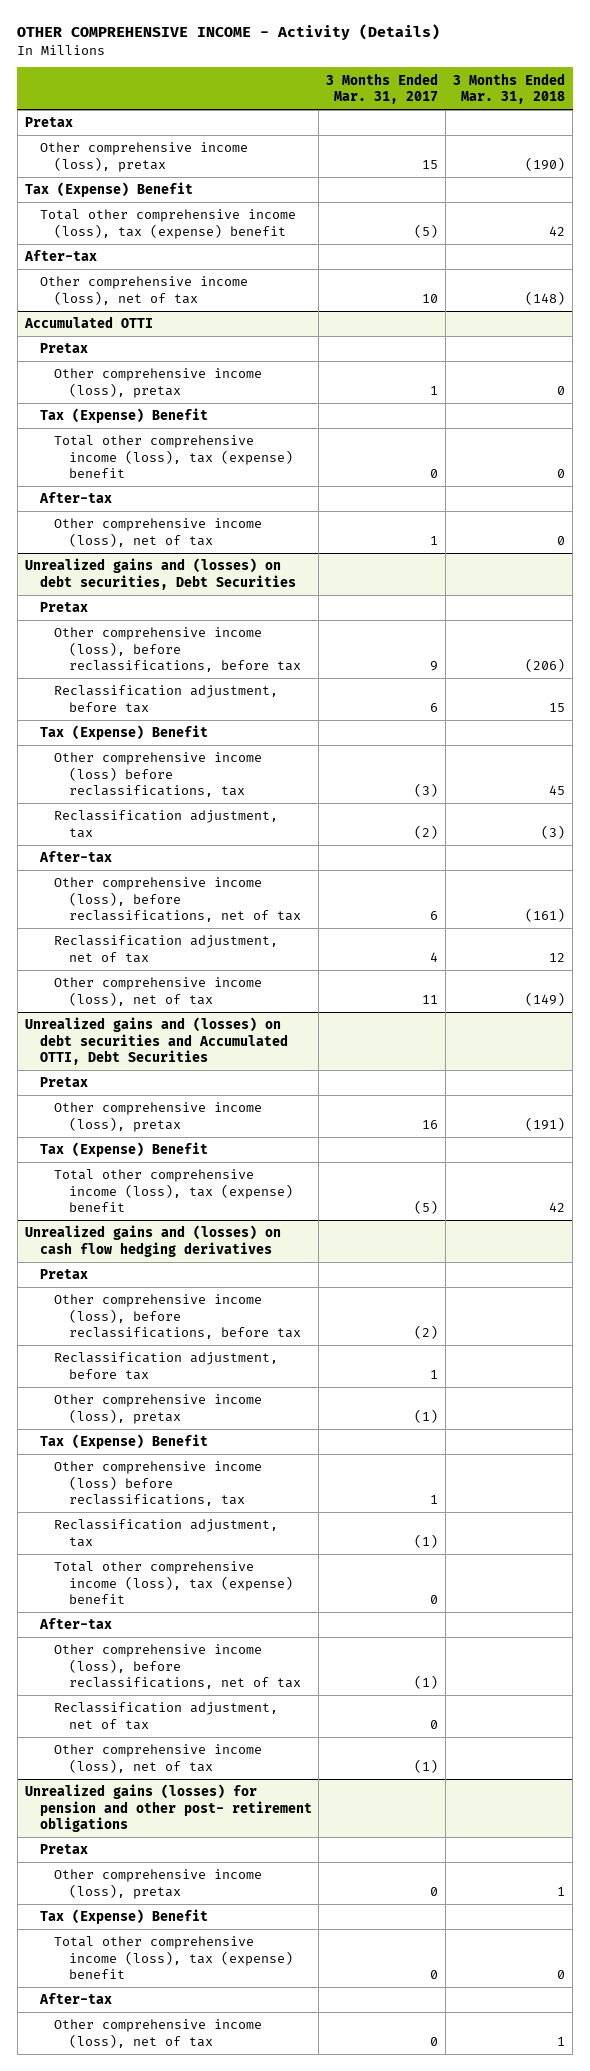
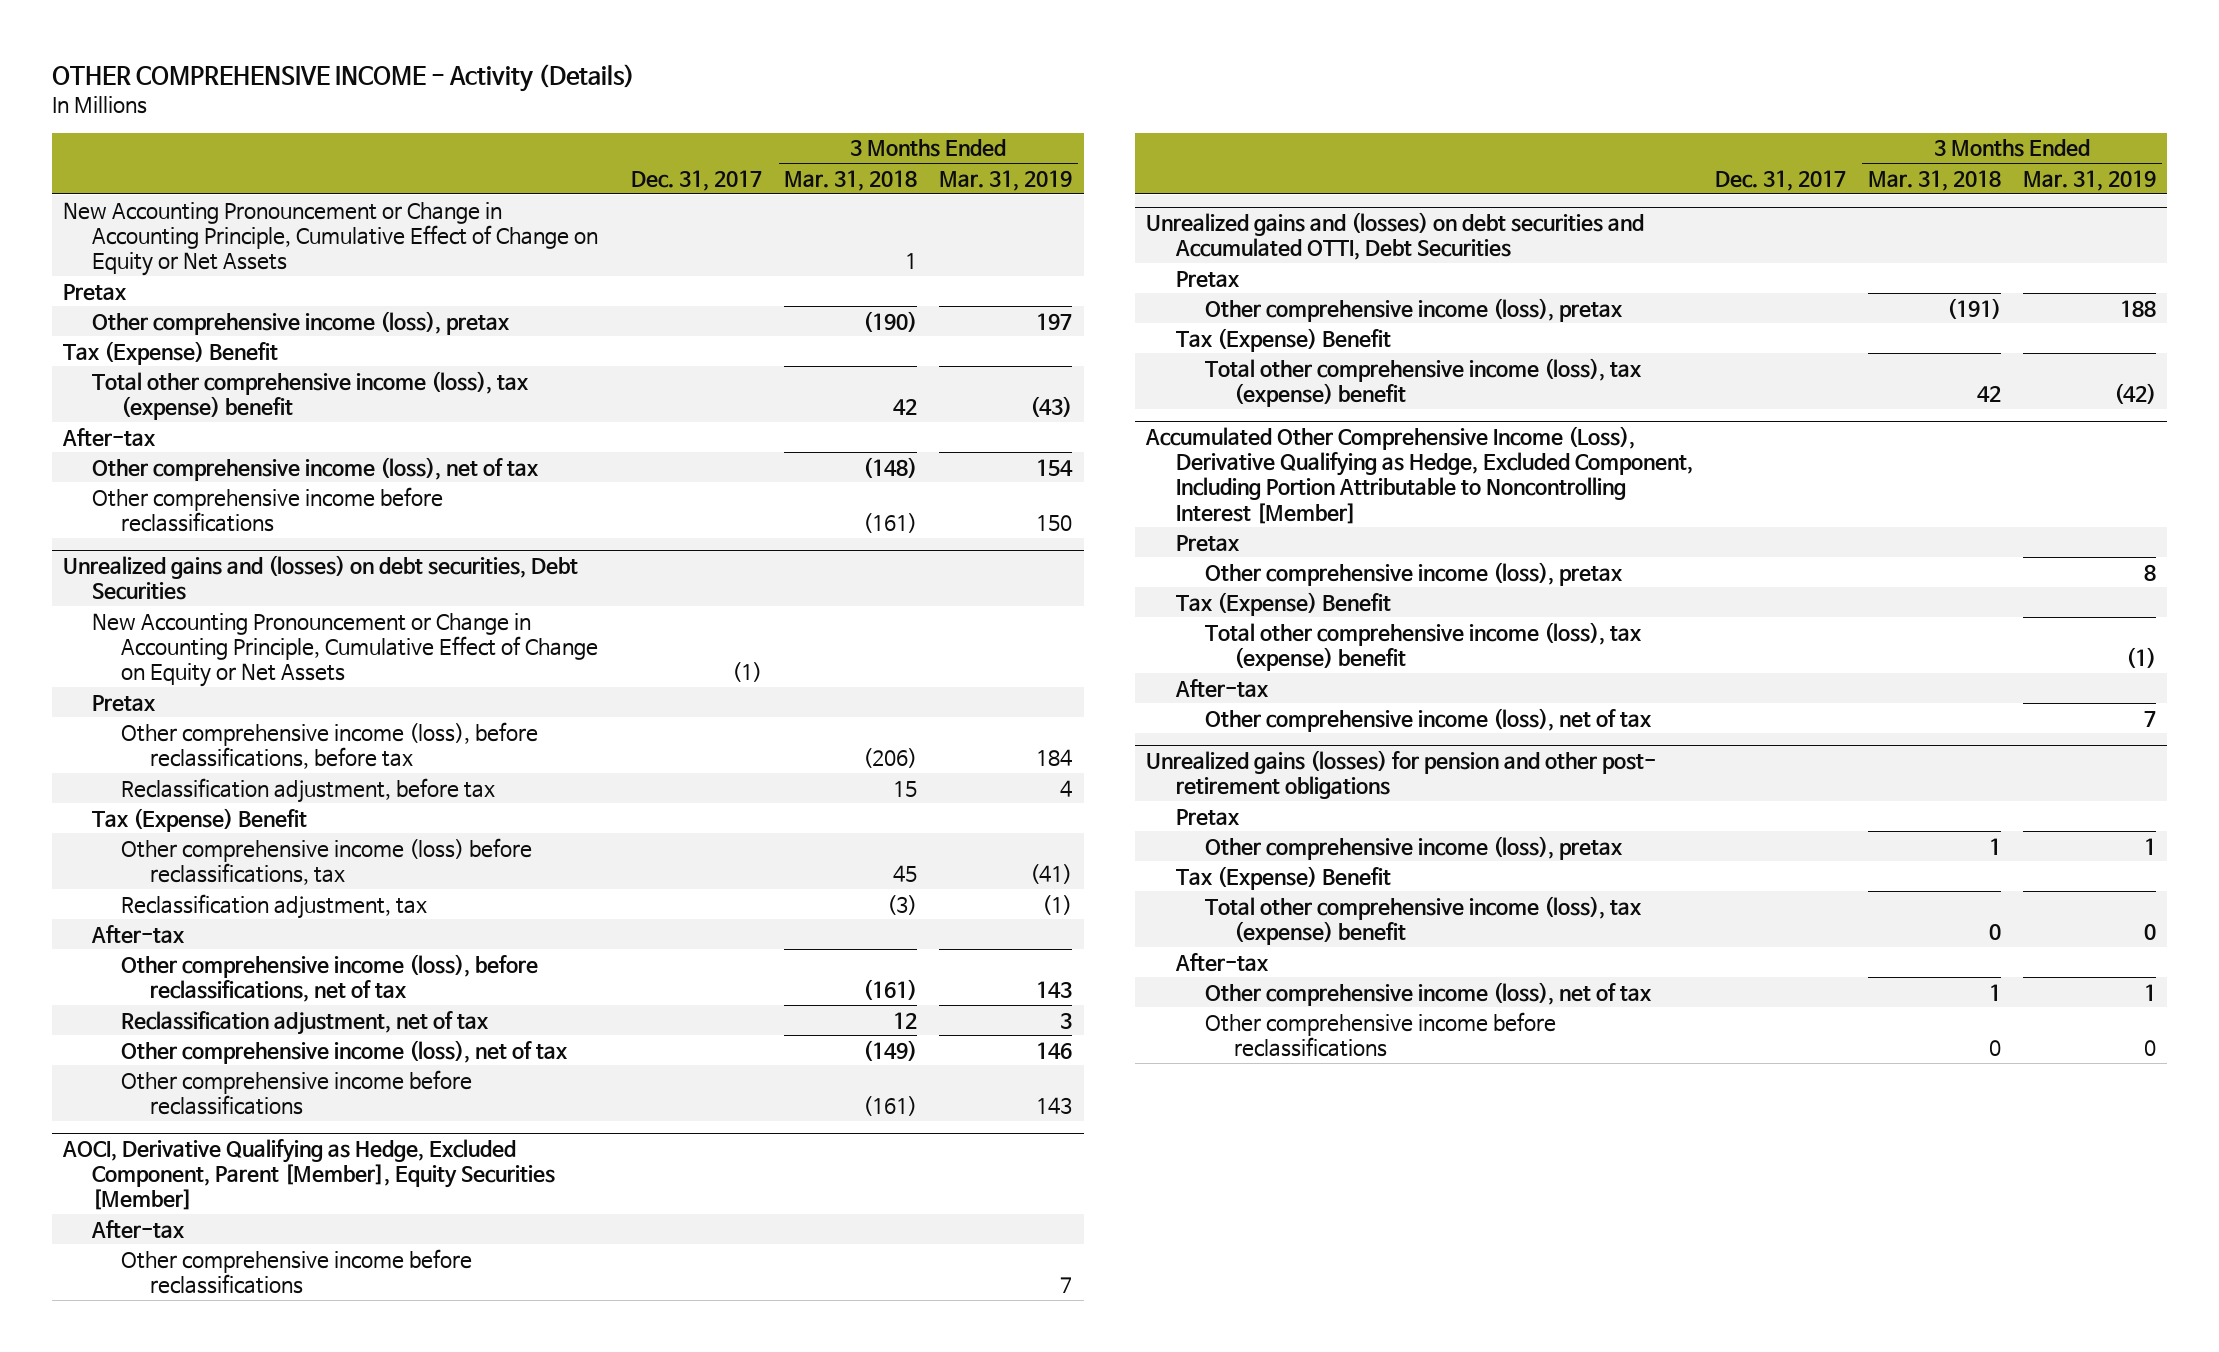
[326,72,439,104] 3 Months Ended Mar. 31, 2017 -> none
none -> [631,169,763,191] Dec. 31, 2017
none -> [939,169,1073,191] Mar. 31, 2019
none -> [62,201,598,276] New Accounting Pronouncement or Change in Accounting Principle, Cumulative Effect of Change on Equity or Net Assets
[23,316,153,329] Accumulated OTTI -> none
[39,343,88,354] Pretax -> none
[54,368,263,398] Other comprehensive income (loss), pretax -> none
[39,408,208,424] Tax (Expense) Benefit -> none
[54,435,294,479] Total other comprehensive income (loss), tax (expense) benefit -> none
[38,492,112,504] After-tax -> none
[54,518,263,547] Other comprehensive income (loss), net of tax -> none
none -> [91,486,443,532] Other comprehensive income before reclassifications
none -> [91,612,599,687] New Accounting Pronouncement or Change in Accounting Principle, Cumulative Effect of Change on Equity or Net Assets
none -> [121,1069,473,1115] Other comprehensive income before reclassifications
none -> [61,1139,555,1211] AOCI, Derivative Qualifying as Hedge, Excluded Component, Parent [Member], Equity Securities [Member]
none -> [90,1219,185,1239] After-tax
none -> [121,1248,473,1294] Other comprehensive income before reclassifications
[24,1225,281,1257] Unrealized gains and (losses) on cash flow hedging derivatives -> none
none -> [1145,426,1693,524] Accumulated Other Comprehensive Income (Loss), Derivative Qualifying as Hedge, Excluded Component, Including Portion Attributable to Noncontrolling Interest [Member]
[54,1294,302,1340] Other comprehensive income (loss), before reclassifications, before tax -> none
[54,1352,279,1380] Reclassification adjustment, before tax -> none
[54,1461,263,1507] Other comprehensive income (loss) before reclassifications, tax -> none
[54,1519,279,1547] Reclassification adjustment, tax -> none
[54,1644,302,1690] Other comprehensive income (loss), before reclassifications, net of tax -> none
[54,1702,279,1730] Reclassification adjustment, net of tax -> none
none -> [1204,1011,1556,1057] Other comprehensive income before reclassifications

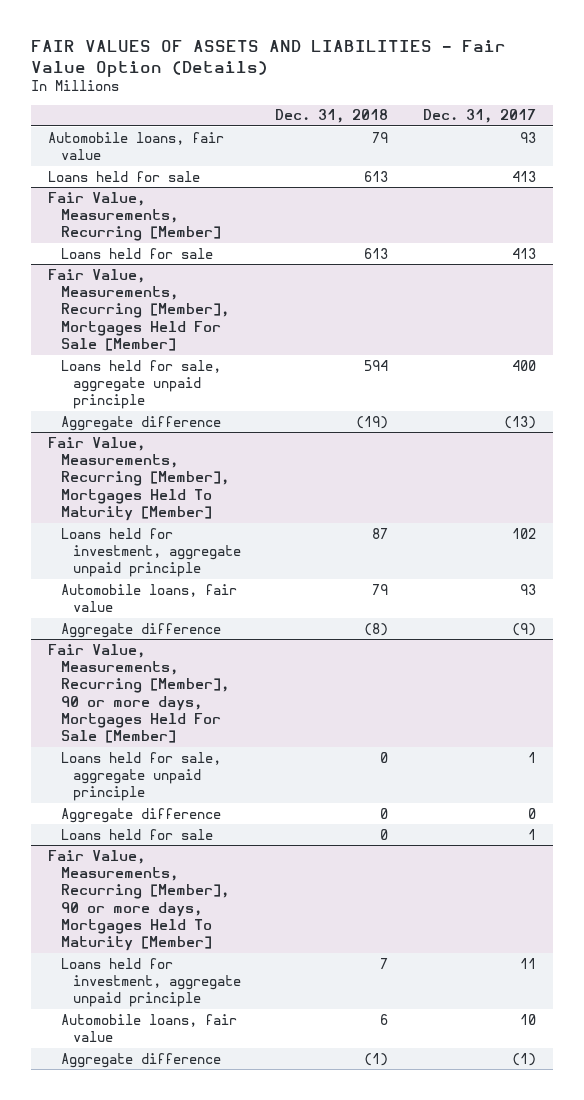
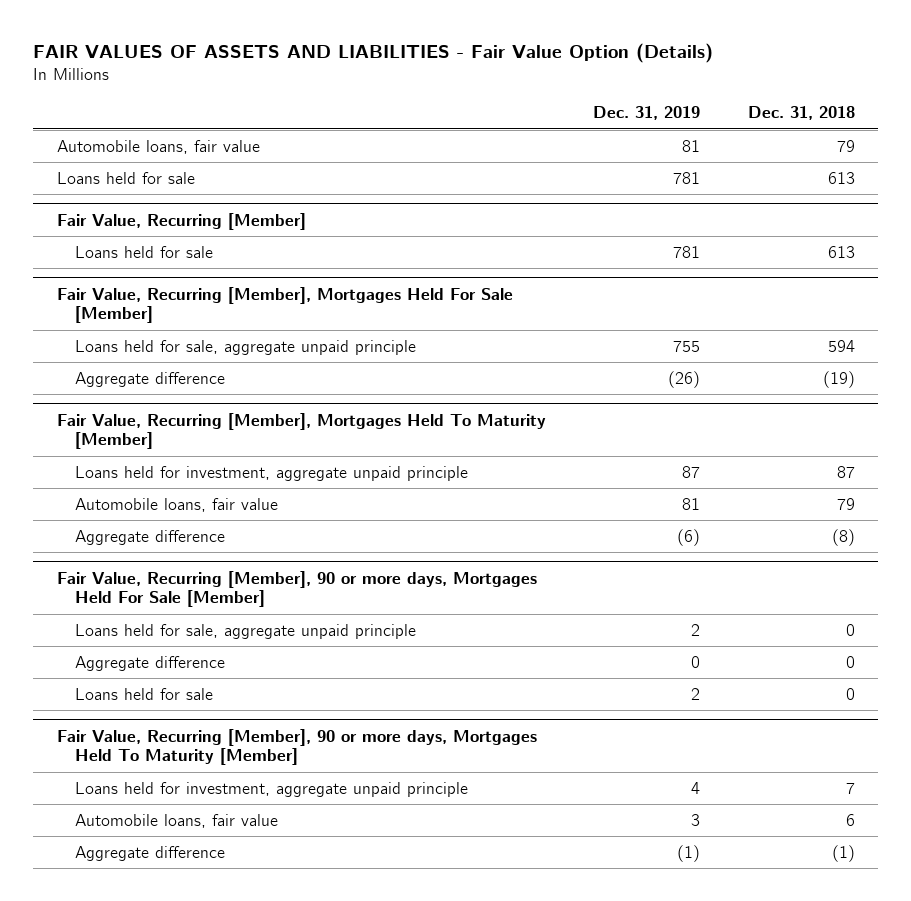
[422,109,536,124] Dec. 31, 2017 -> none
none -> [593,106,701,121] Dec. 31, 2019
[48,191,221,242] Fair Value, Measurements, Recurring [Member] -> [56,212,306,230] Fair Value, Recurring [Member]
[48,268,229,351] Fair Value, Measurements, Recurring [Member], Mortgages Held For Sale [Member] -> [56,286,513,324] Fair Value, Recurring [Member], Mortgages Held For Sale [Member]
[48,436,229,521] Fair Value, Measurements, Recurring [Member], Mortgages Held To Maturity [Member] -> [56,412,546,450] Fair Value, Recurring [Member], Mortgages Held To Maturity [Member]
[48,643,229,744] Fair Value, Measurements, Recurring [Member], 90 or more days, Mortgages Held For Sale [Member] -> [56,570,537,608] Fair Value, Recurring [Member], 90 or more days, Mortgages Held For Sale [Member]
[48,849,229,952] Fair Value, Measurements, Recurring [Member], 90 or more days, Mortgages Held To Maturity [Member] -> [56,728,537,766] Fair Value, Recurring [Member], 90 or more days, Mortgages Held To Maturity [Member]

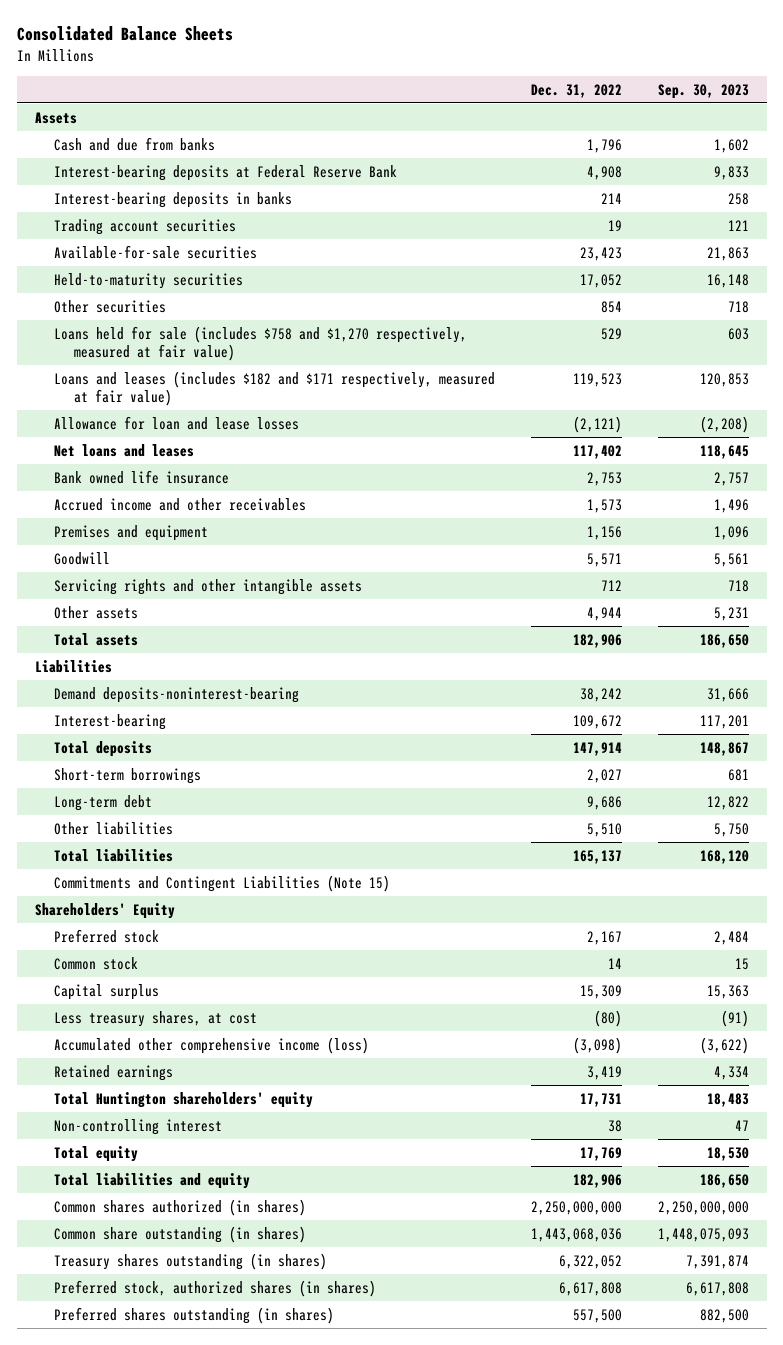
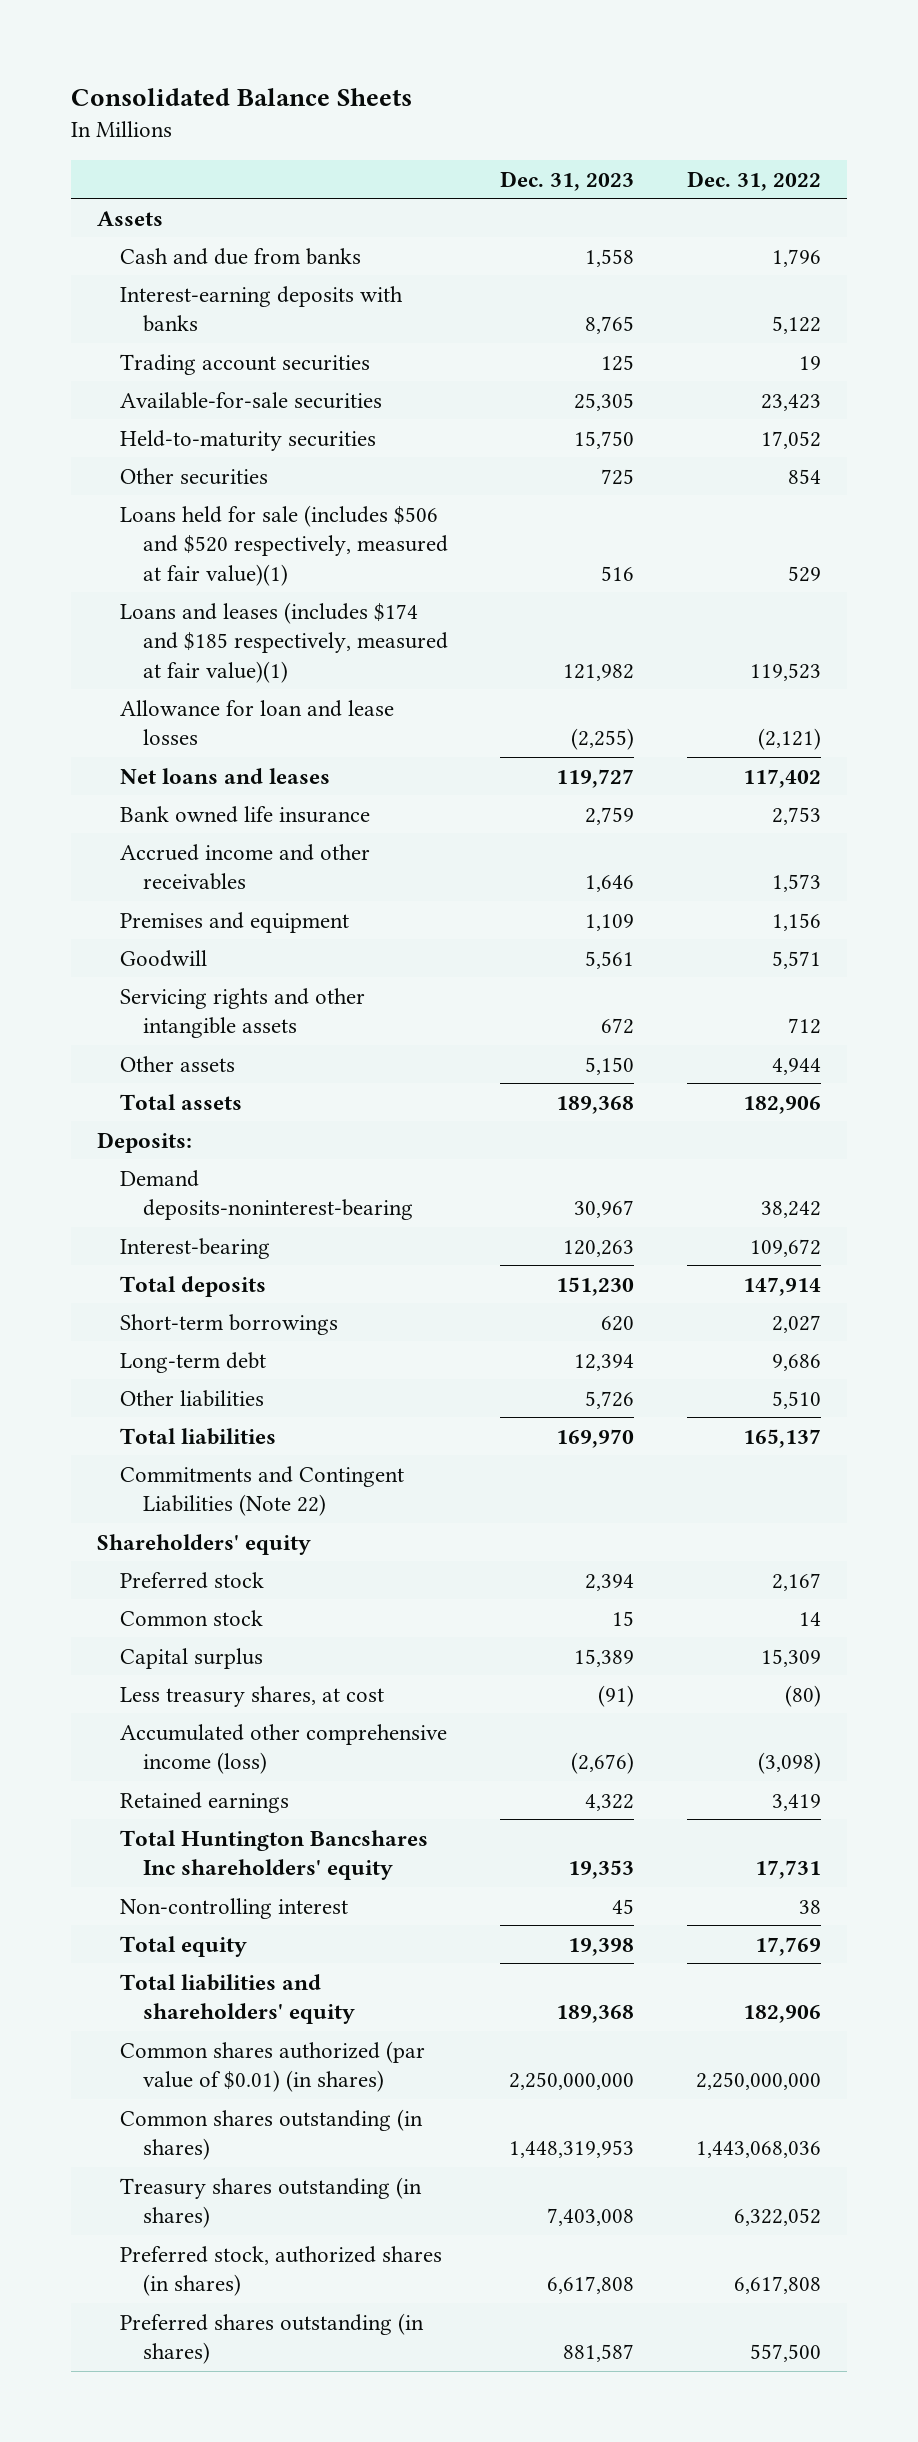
[657,83,749,99] Sep. 30, 2023 -> none
none -> [500,170,635,191] Dec. 31, 2023
[54,164,398,181] Interest-bearing deposits at Federal Reserve Bank -> none
[54,191,293,208] Interest-bearing deposits in banks -> [119,285,403,333] Interest-earning deposits with banks
[601,192,623,204] 214 -> [771,316,821,335] 5,122
[54,325,468,362] Loans held for sale (includes $758 and $1,270 respectively, measured at fair value) -> [119,504,449,586] Loans held for sale (includes $506 and $520 respectively, measured at fair value)(1)
[54,370,496,407] Loans and leases (includes $182 and $171 respectively, measured at fair value) -> [119,601,449,683] Loans and leases (includes $174 and $185 respectively, measured at fair value)(1)
[34,659,112,673] Liabilities -> none
none -> [96,1131,192,1153] Deposits:
[54,874,391,892] Commitments and Contingent Liabilities (Note 15) -> [119,1465,404,1517] Commitments and Contingent Liabilities (Note 22)
[34,902,175,919] Shareholders' Equity -> [96,1533,311,1555] Shareholders' equity
[54,1091,314,1108] Total Huntington shareholders' equity -> [119,1829,428,1881] Total Huntington Bancshares Inc shareholders' equity
[54,1172,251,1189] Total liabilities and equity -> [119,1973,356,2025] Total liabilities and shareholders' equity
[54,1198,307,1216] Common shares authorized (in shares) -> [119,2040,425,2093] Common shares authorized (par value of $0.01) (in shares)
[54,1225,307,1243] Common share outstanding (in shares) -> [119,2108,423,2161] Common shares outstanding (in shares)

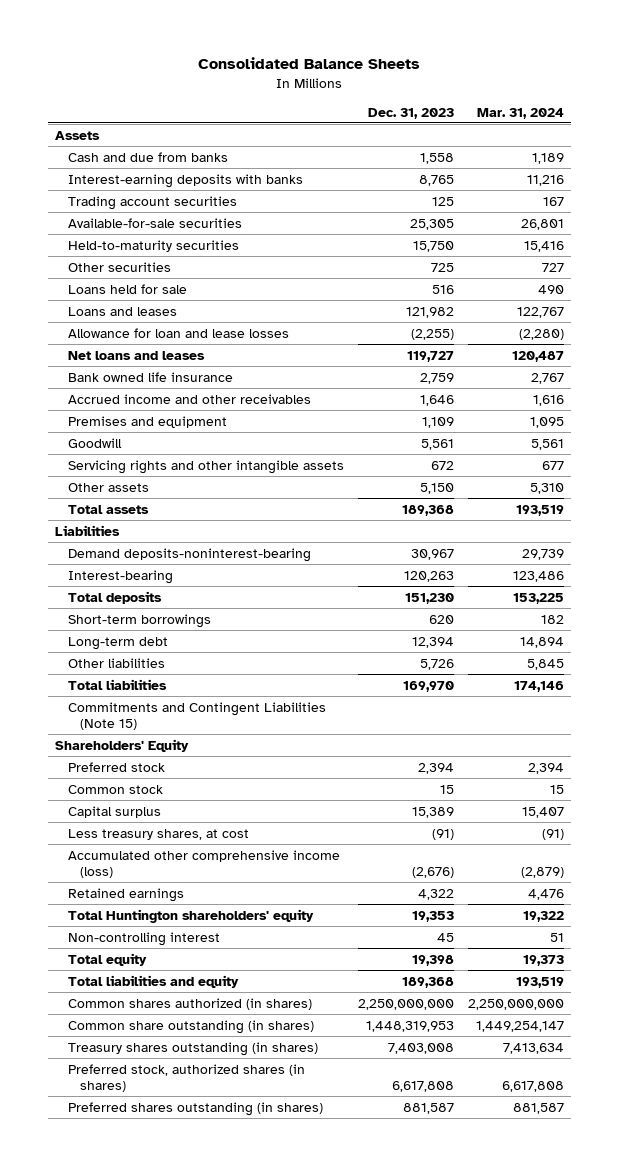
[686,170,821,191] Dec. 31, 2022 -> none
none -> [476,107,564,119] Mar. 31, 2024
[119,504,449,586] Loans held for sale (includes $506 and $520 respectively, measured at fair value)(1) -> [67,283,187,294] Loans held for sale
[119,601,449,683] Loans and leases (includes $174 and $185 respectively, measured at fair value)(1) -> [67,306,177,316] Loans and leases
[96,1131,192,1153] Deposits: -> none
none -> [54,524,120,536] Liabilities
[119,1465,404,1517] Commitments and Contingent Liabilities (Note 22) -> [67,701,326,731] Commitments and Contingent Liabilities (Note 15)
[96,1533,311,1555] Shareholders' equity -> [54,738,189,752] Shareholders' Equity
[119,1829,428,1881] Total Huntington Bancshares Inc shareholders' equity -> [67,908,314,923] Total Huntington shareholders' equity
[119,1973,356,2025] Total liabilities and shareholders' equity -> [67,974,239,988] Total liabilities and equity
[119,2040,425,2093] Common shares authorized (par value of $0.01) (in shares) -> [67,997,312,1010] Common shares authorized (in shares)
[119,2108,423,2161] Common shares outstanding (in shares) -> [67,1019,314,1034] Common share outstanding (in shares)

